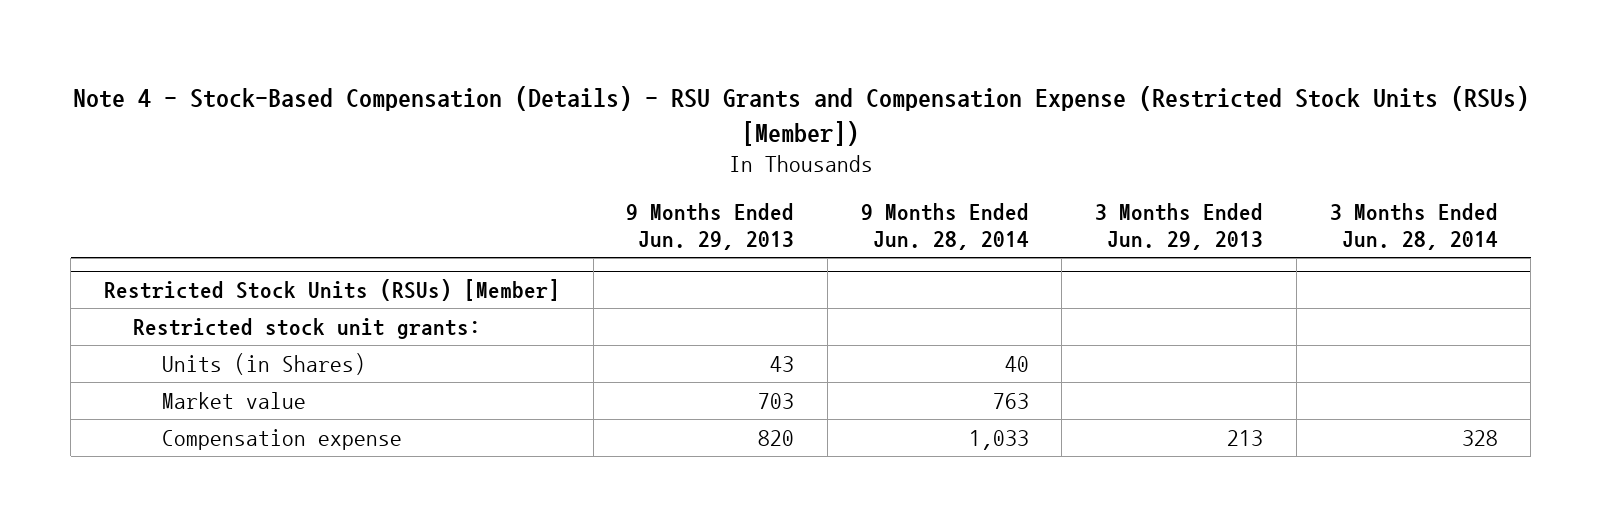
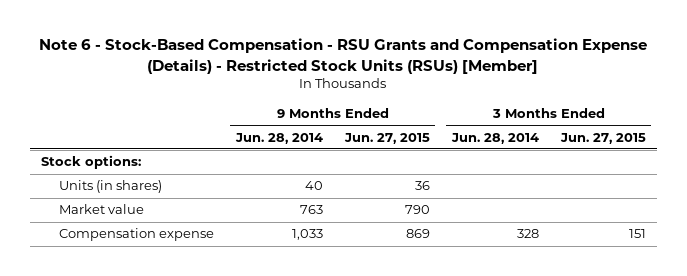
[72,85,1529,146] Note 4 - Stock-Based Compensation (Details) - RSU Grants and Compensation Expense (Restricted Stock Units (RSUs) [Member]) -> [39,38,648,74] Note 6 - Stock-Based Compensation - RSU Grants and Compensation Expense (Details) - Restricted Stock Units (RSUs) [Member]
[626,203,795,251] 9 Months Ended Jun. 29, 2013 -> none
[1095,203,1264,251] 3 Months Ended Jun. 29, 2013 -> none
none -> [343,132,430,144] Jun. 27, 2015
none -> [559,132,646,144] Jun. 27, 2015
[103,279,560,302] Restricted Stock Units (RSUs) [Member] -> none
[132,317,481,339] Restricted stock unit grants: -> none
none -> [40,155,141,170] Stock options:
[161,352,366,375] Units (in Shares) -> [58,180,162,194] Units (in shares)

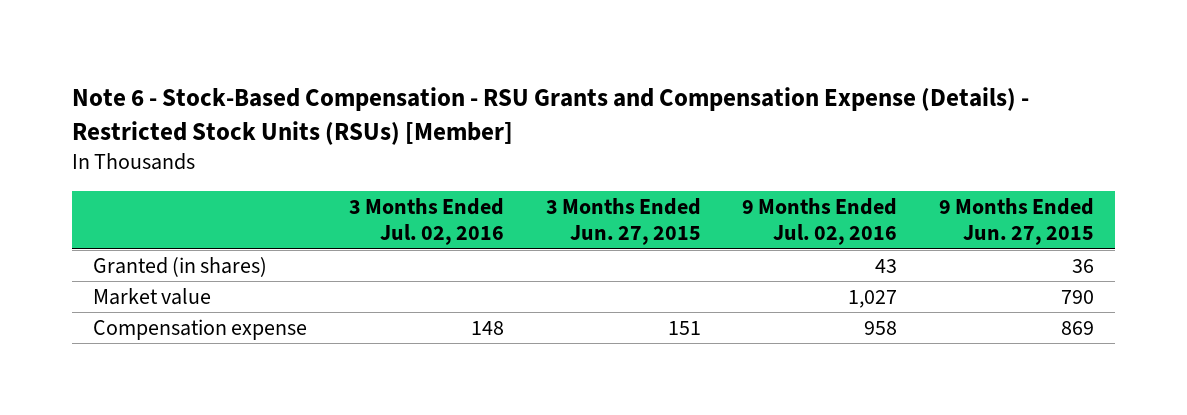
[234,132,323,144] Jun. 28, 2014 -> none
[450,132,539,144] Jun. 28, 2014 -> none
none -> [348,198,504,246] 3 Months Ended Jul. 02, 2016
none -> [742,198,898,246] 9 Months Ended Jul. 02, 2016
[40,155,141,170] Stock options: -> none
[58,180,162,194] Units (in shares) -> [92,256,267,277] Granted (in shares)

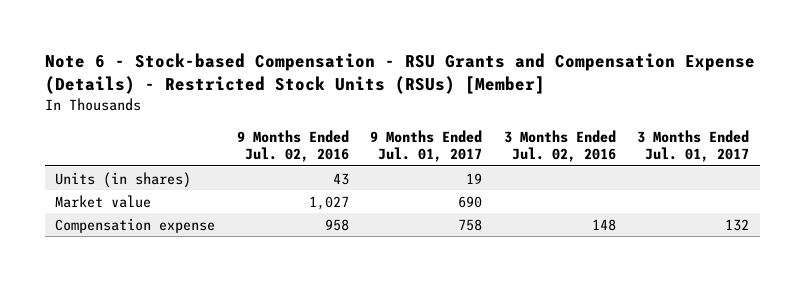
[71,86,1029,145] Note 6 - Stock-Based Compensation - RSU Grants and Compensation Expense (Details) - Restricted Stock Units (RSUs) [Member] -> [44,53,755,95] Note 6 - Stock-based Compensation - RSU Grants and Compensation Expense (Details) - Restricted Stock Units (RSUs) [Member]
[545,198,701,246] 3 Months Ended Jun. 27, 2015 -> none
[939,198,1095,246] 9 Months Ended Jun. 27, 2015 -> none
none -> [370,129,483,163] 9 Months Ended Jul. 01, 2017
none -> [636,129,749,163] 3 Months Ended Jul. 01, 2017
[92,256,267,277] Granted (in shares) -> [55,171,192,188] Units (in shares)

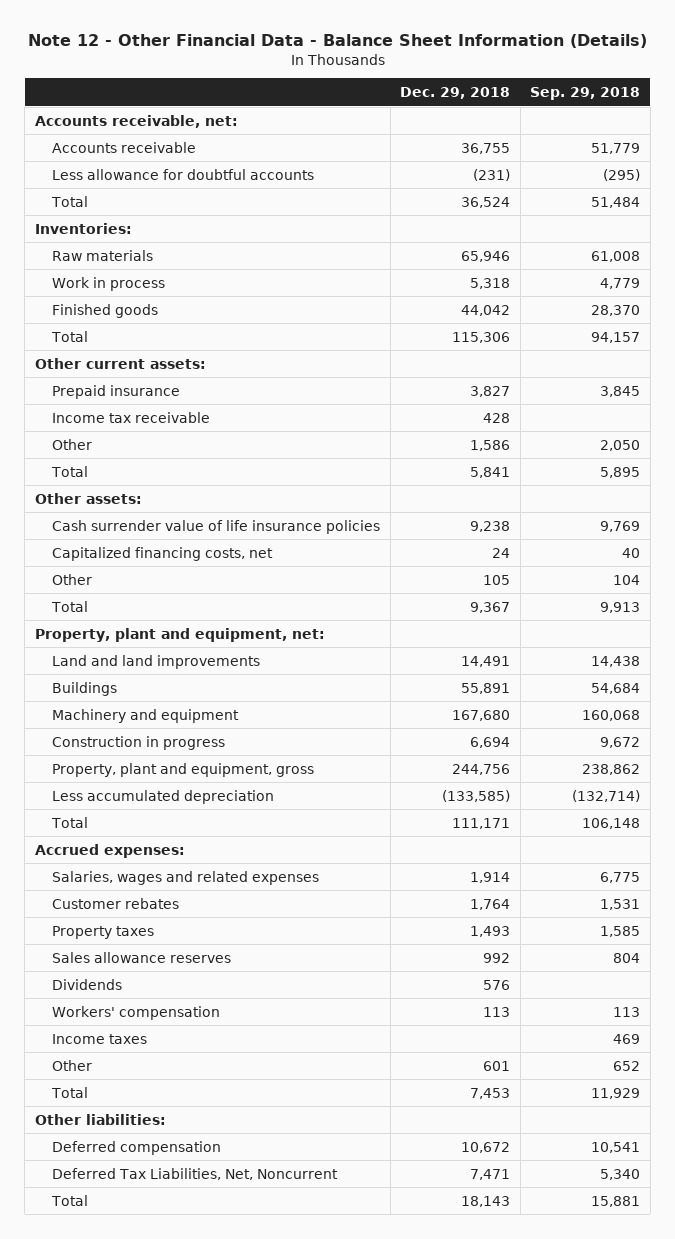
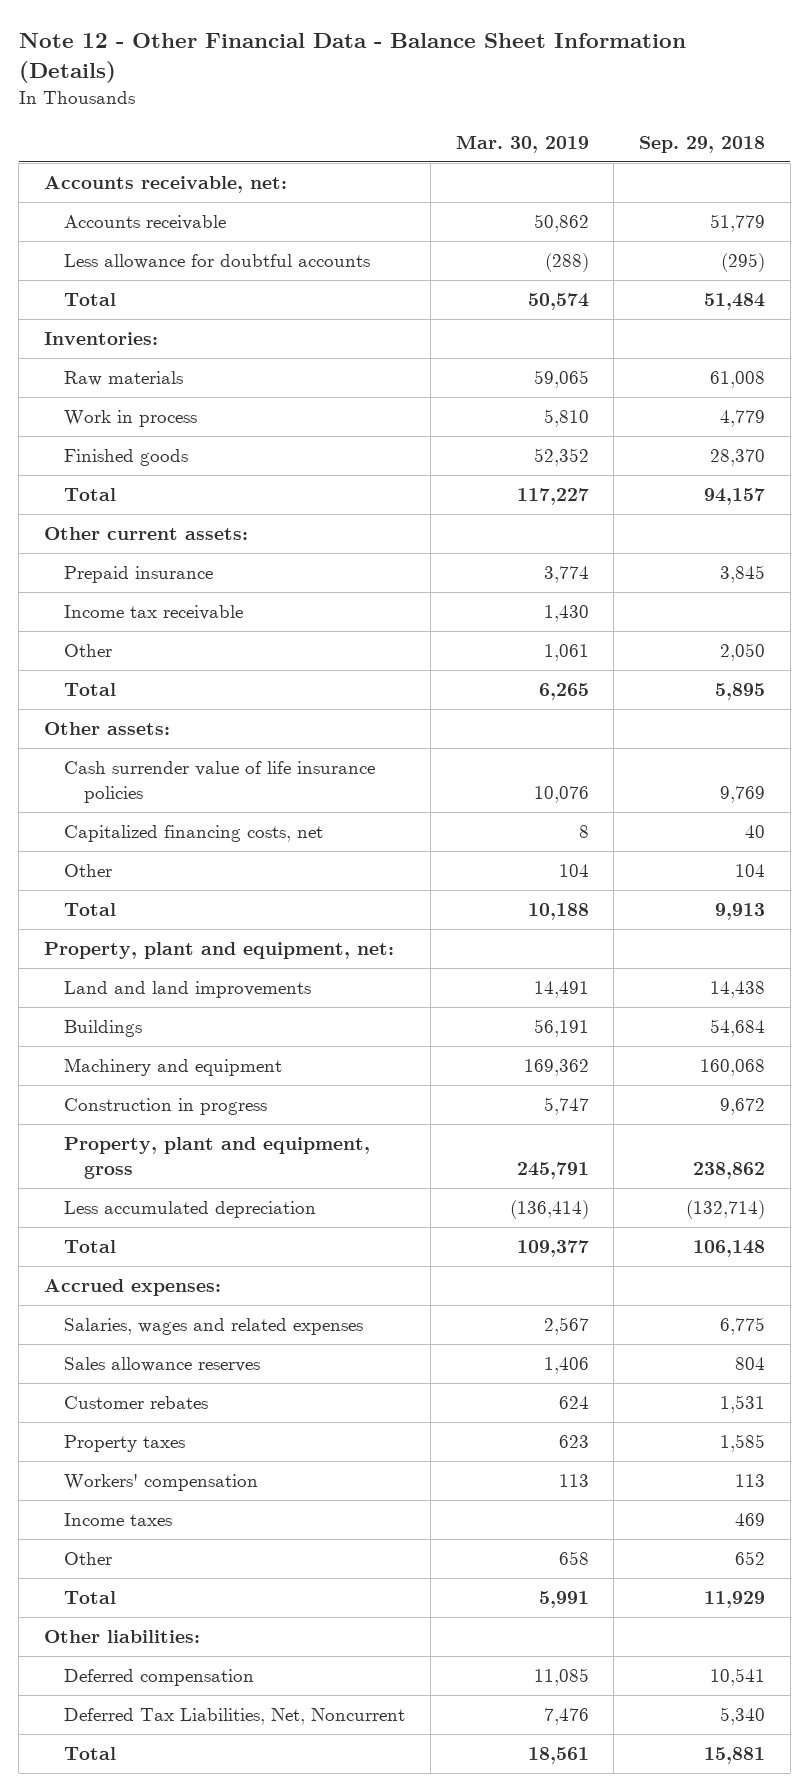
[400,87,511,100] Dec. 29, 2018 -> none
none -> [455,134,589,153] Mar. 30, 2019
[52,951,232,963] Sales allowance reserves -> [63,1357,260,1373] Sales allowance reserves
[52,978,123,990] Dividends -> none

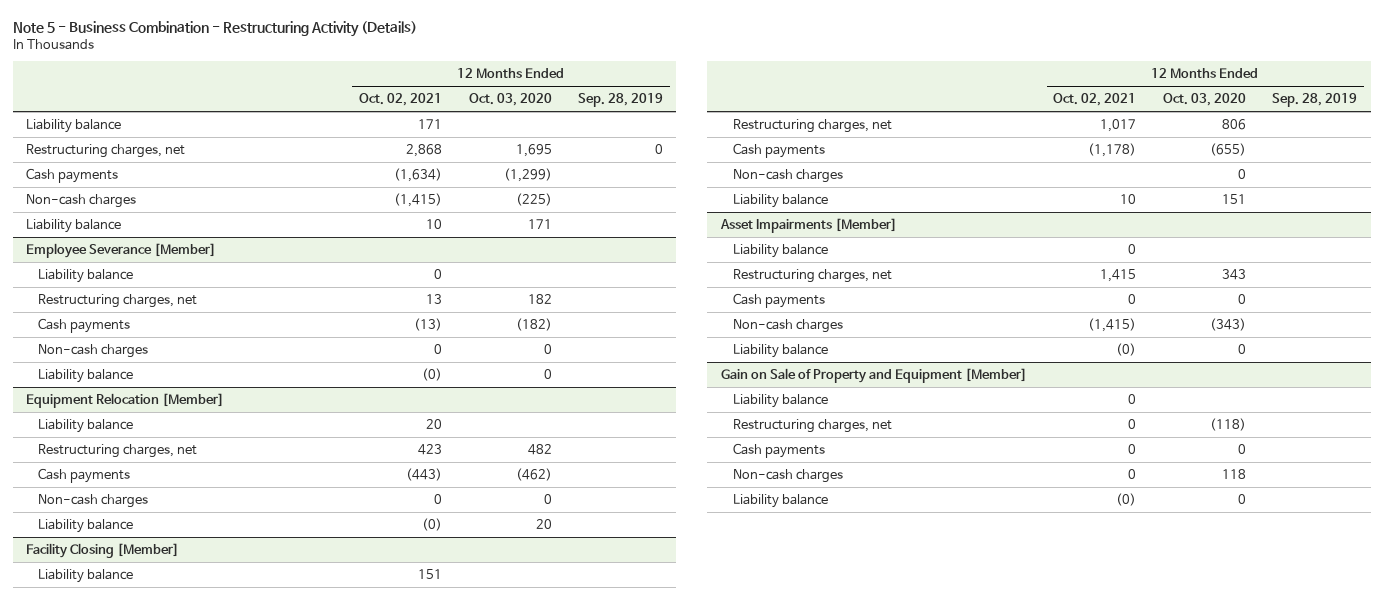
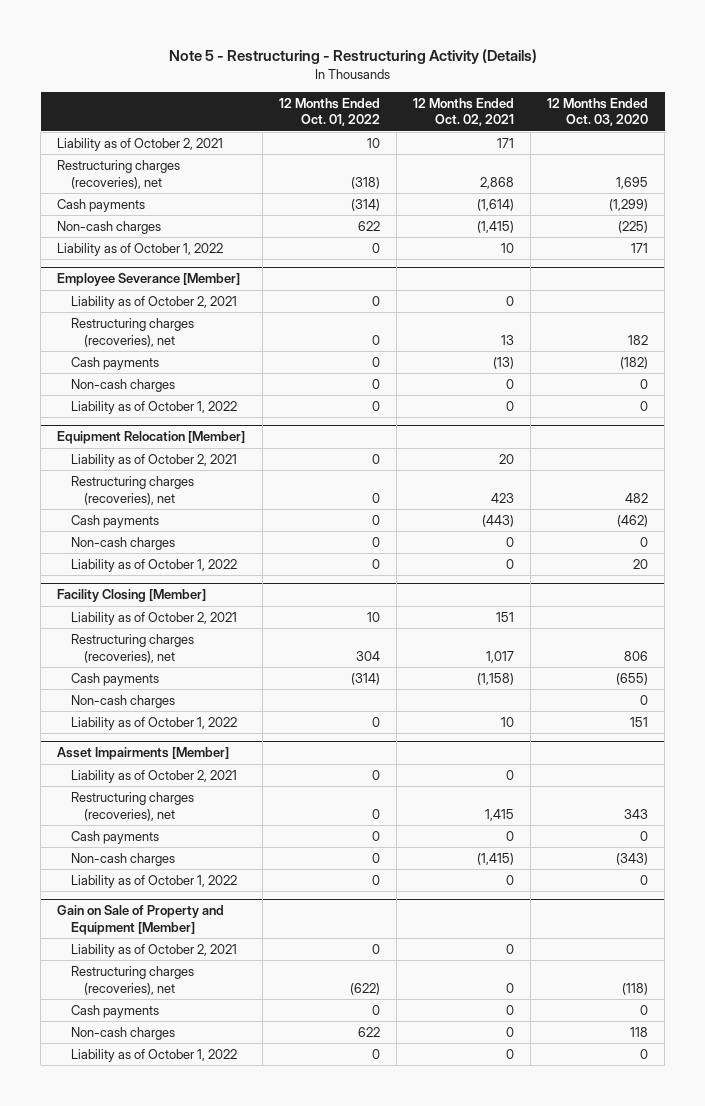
[13,21,418,38] Note 5 - Business Combination - Restructuring Activity (Details) -> [168,49,537,65] Note 5 - Restructuring - Restructuring Activity (Details)
[578,93,664,108] Sep. 28, 2019 -> none
none -> [278,97,380,127] 12 Months Ended Oct. 01, 2022
[26,118,122,133] Liability balance -> [57,137,224,151] Liability as of October 2, 2021
[26,143,186,158] Restructuring charges, net -> [57,159,181,189] Restructuring charges (recoveries), net
[394,167,443,182] (1,634) -> [476,198,514,211] (1,614)
[26,218,122,233] Liability balance -> [57,242,224,256] Liability as of October 1, 2022
[38,268,134,283] Liability balance -> [70,295,237,309] Liability as of October 2, 2021
[38,293,198,308] Restructuring charges, net -> [70,317,194,347] Restructuring charges (recoveries), net
[38,368,134,383] Liability balance -> none
none -> [70,400,237,414] Liability as of October 1, 2022
[38,418,134,433] Liability balance -> [70,453,237,467] Liability as of October 2, 2021
[38,443,198,458] Restructuring charges, net -> [70,475,194,505] Restructuring charges (recoveries), net
[38,518,134,533] Liability balance -> none
none -> [70,558,237,572] Liability as of October 1, 2022
[38,568,134,583] Liability balance -> [70,611,237,625] Liability as of October 2, 2021
[732,118,892,133] Restructuring charges, net -> [70,633,194,663] Restructuring charges (recoveries), net
[1088,142,1137,157] (1,178) -> [476,672,514,685] (1,158)
[732,193,828,208] Liability balance -> [70,716,237,730] Liability as of October 1, 2022
[732,243,828,258] Liability balance -> [70,769,237,783] Liability as of October 2, 2021
[732,268,892,283] Restructuring charges, net -> [70,791,194,821] Restructuring charges (recoveries), net
[732,343,828,358] Liability balance -> none
none -> [70,874,237,888] Liability as of October 1, 2022
[732,393,828,408] Liability balance -> [70,943,237,957] Liability as of October 2, 2021
[732,418,892,433] Restructuring charges, net -> [70,965,194,995] Restructuring charges (recoveries), net
[732,493,828,508] Liability balance -> none
none -> [70,1048,237,1062] Liability as of October 1, 2022

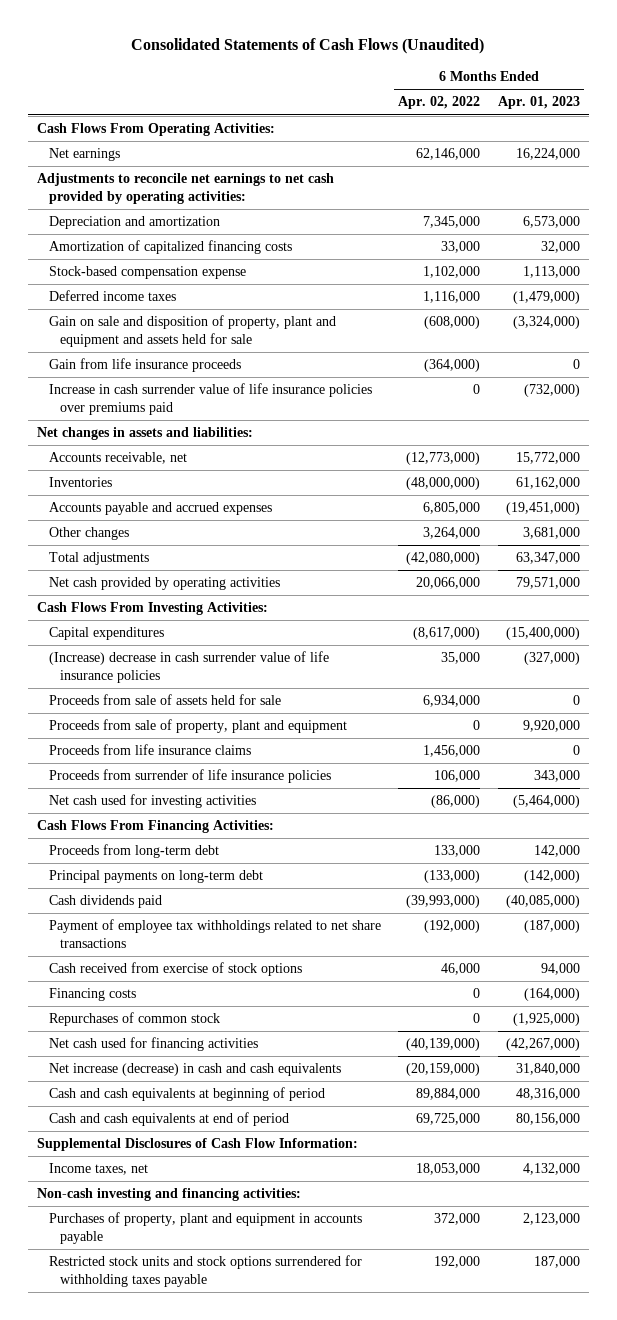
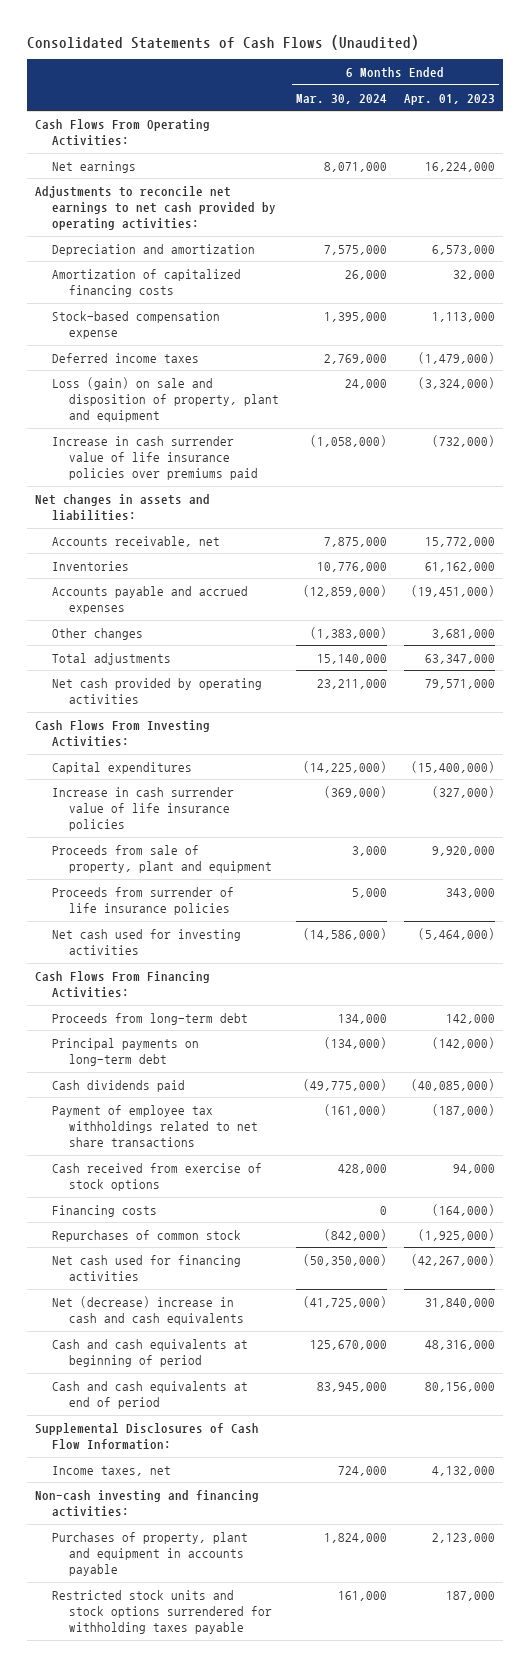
[398,96,481,110] Apr. 02, 2022 -> none
none -> [295,93,387,104] Mar. 30, 2024
[48,358,241,373] Gain from life insurance proceeds -> none
[48,315,336,347] Gain on sale and disposition of property, plant and equipment and assets held for sale -> [52,376,279,423] Loss (gain) on sale and disposition of property, plant and equipment
[48,694,281,706] Proceeds from sale of assets held for sale -> none
[48,651,329,683] (Increase) decrease in cash surrender value of life insurance policies -> [52,786,235,832] Increase in cash surrender value of life insurance policies
[48,744,251,756] Proceeds from life insurance claims -> none
[48,1063,341,1077] Net increase (decrease) in cash and cash equivalents -> [52,1295,244,1326] Net (decrease) increase in cash and cash equivalents

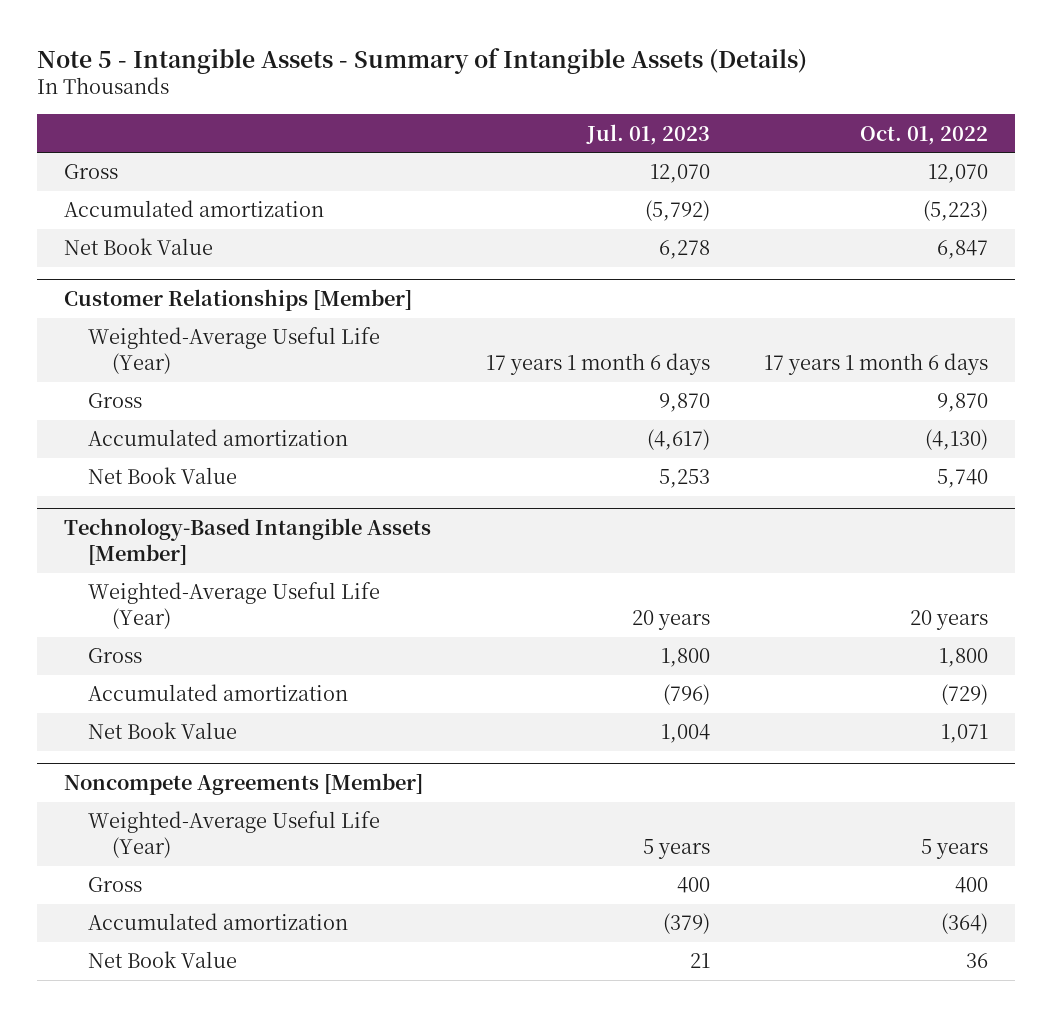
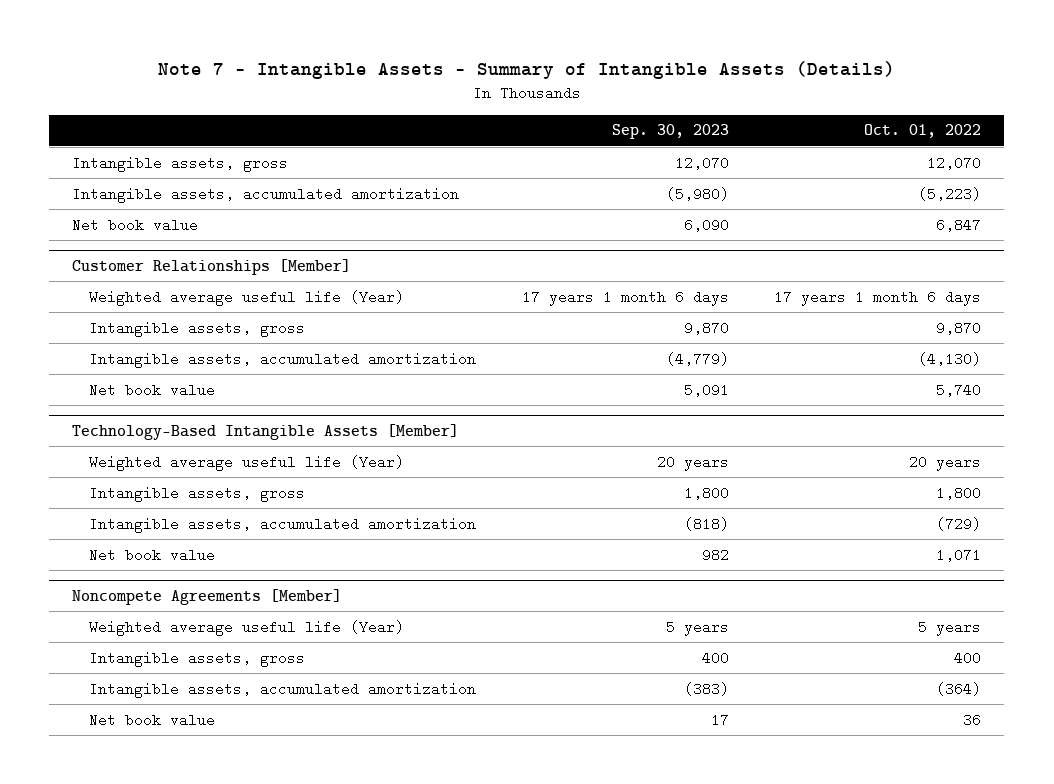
[36,47,807,74] Note 5 - Intangible Assets - Summary of Intangible Assets (Details) -> [157,61,895,80] Note 7 - Intangible Assets - Summary of Intangible Assets (Details)
[585,123,710,145] Jul. 01, 2023 -> none
none -> [611,124,729,140] Sep. 30, 2023
[64,164,119,180] Gross -> [72,155,289,172] Intangible assets, gross
[64,200,325,218] Accumulated amortization -> [72,186,460,203] Intangible assets, accumulated amortization
[64,238,214,256] Net Book Value -> [72,217,199,232] Net book value
[87,327,380,375] Weighted-Average Useful Life (Year) -> [88,289,404,306] Weighted average useful life (Year)
[87,393,142,409] Gross -> [88,320,305,337] Intangible assets, gross
[87,429,348,447] Accumulated amortization -> [88,351,476,368] Intangible assets, accumulated amortization
[87,467,237,485] Net Book Value -> [88,382,215,397] Net book value
[87,582,380,630] Weighted-Average Useful Life (Year) -> [88,454,404,471] Weighted average useful life (Year)
[87,648,142,664] Gross -> [88,485,305,502] Intangible assets, gross
[87,684,348,702] Accumulated amortization -> [88,516,476,533] Intangible assets, accumulated amortization
[87,722,237,740] Net Book Value -> [88,547,215,562] Net book value
[87,811,380,859] Weighted-Average Useful Life (Year) -> [88,619,404,636] Weighted average useful life (Year)
[87,877,142,893] Gross -> [88,650,305,667] Intangible assets, gross
[87,913,348,931] Accumulated amortization -> [88,681,476,698] Intangible assets, accumulated amortization
[87,951,237,969] Net Book Value -> [88,712,215,727] Net book value

